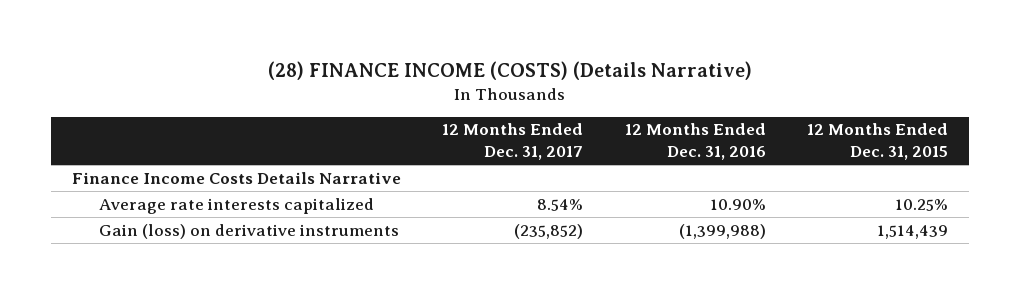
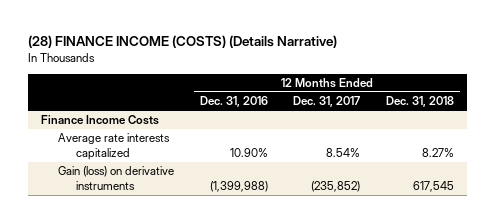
[806,123,948,161] 12 Months Ended Dec. 31, 2015 -> none
none -> [385,96,454,108] Dec. 31, 2018
[71,171,401,184] Finance Income Costs Details Narrative -> [41,115,160,126] Finance Income Costs

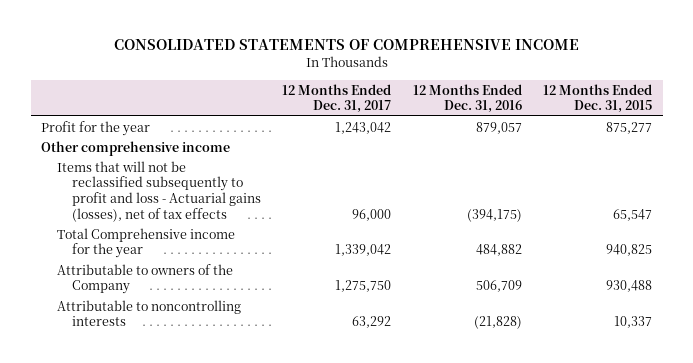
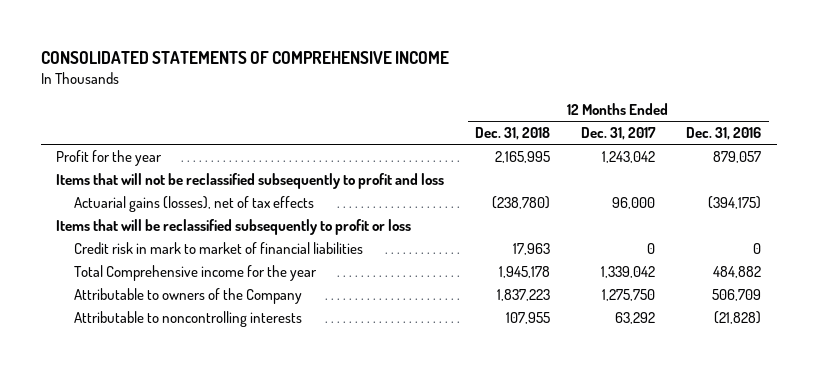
[542,83,652,114] 12 Months Ended Dec. 31, 2015 -> none
none -> [475,127,551,141] Dec. 31, 2018
[41,140,231,156] Other comprehensive income -> none
none -> [56,172,445,189] Items that will not be reclassified subsequently to profit and loss
[56,160,261,223] Items that will not be reclassified subsequently to profit and loss - Actuarial gains (losses), net of tax effects -> [74,195,315,212] Actuarial gains (losses), net of tax effects
none -> [56,218,412,235] Items that will be reclassified subsequently to profit or loss
none -> [74,241,364,254] Credit risk in mark to market of financial liabilities

